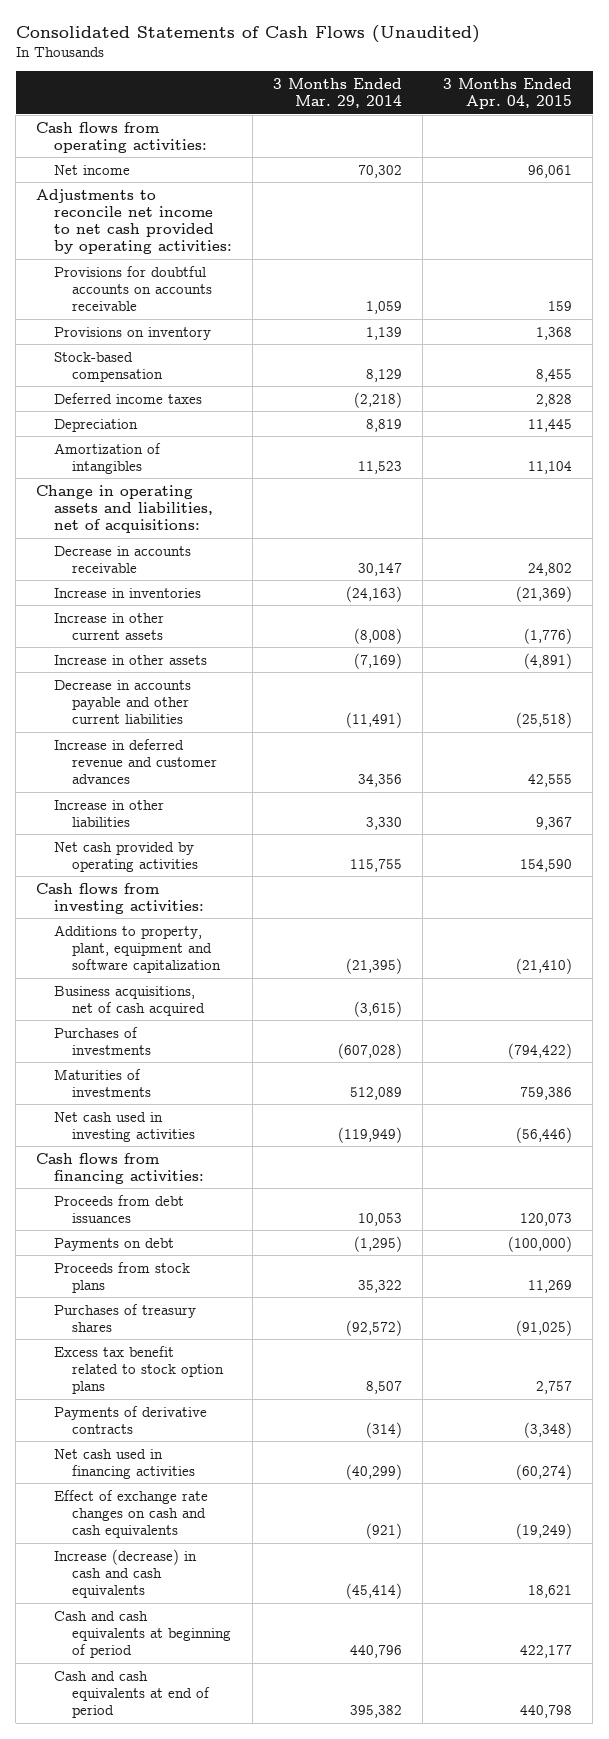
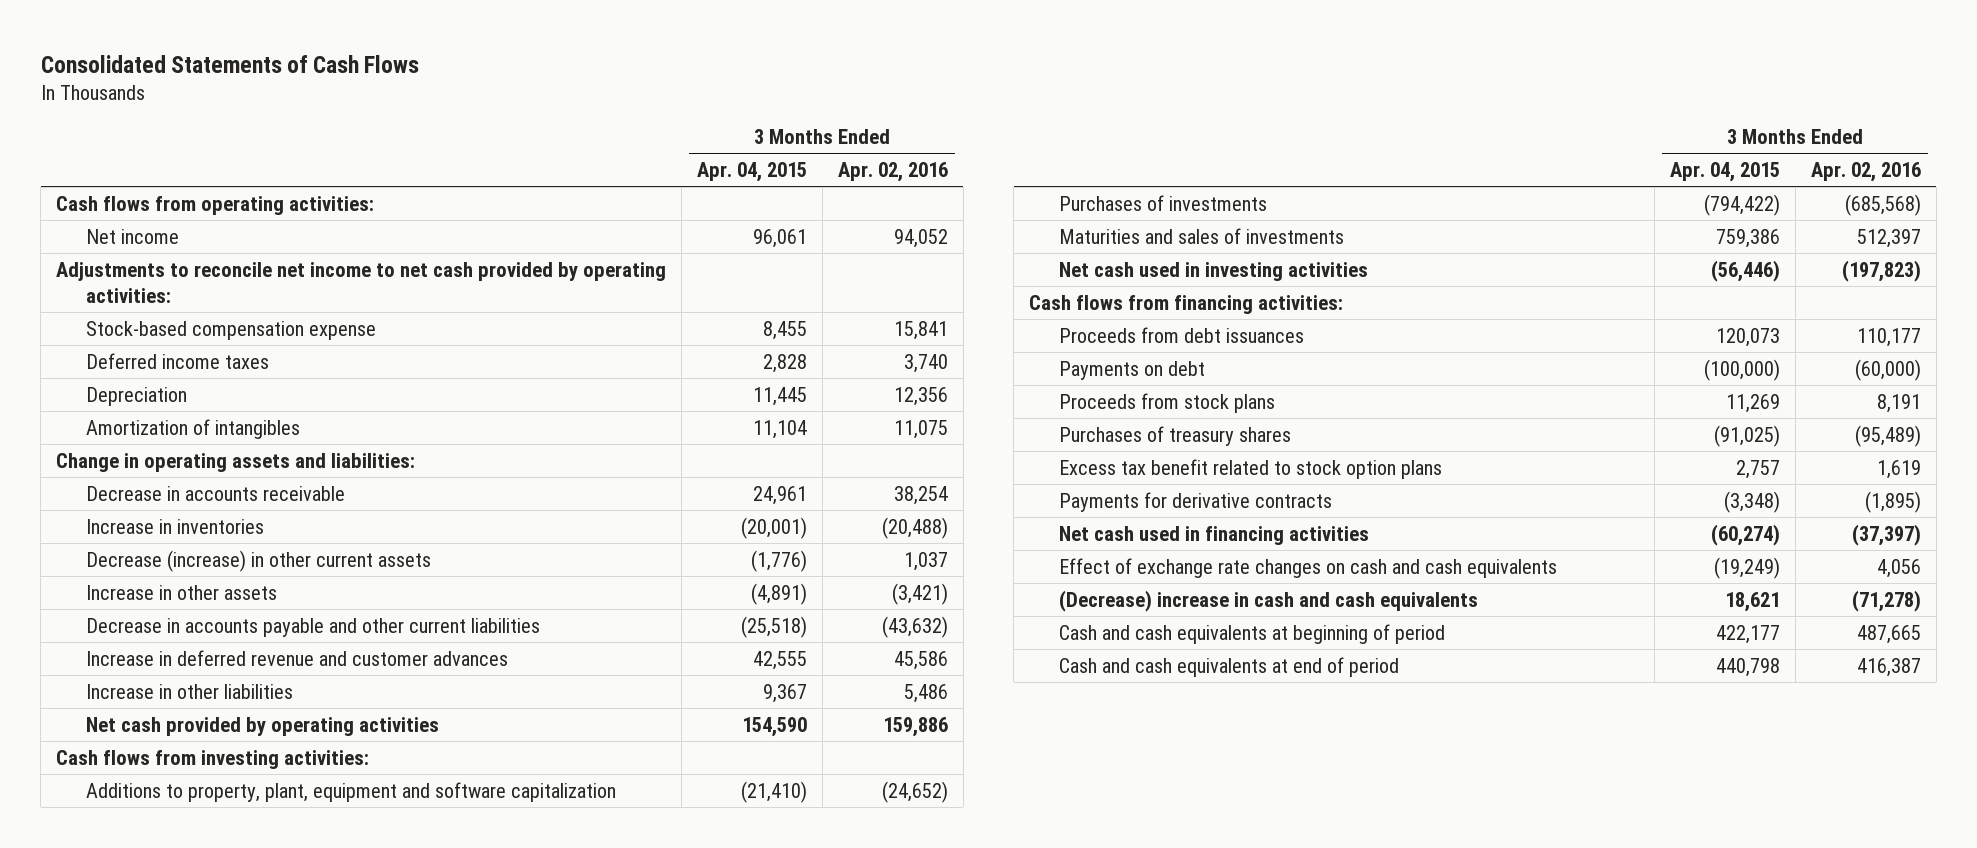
[15,24,480,43] Consolidated Statements of Cash Flows (Unaudited) -> [40,54,419,73] Consolidated Statements of Cash Flows
[273,78,403,109] 3 Months Ended Mar. 29, 2014 -> none
none -> [837,162,948,183] Apr. 02, 2016
[53,265,212,311] Provisions for doubtful accounts on accounts receivable -> none
[53,326,211,340] Provisions on inventory -> none
[53,351,163,382] Stock-based compensation -> [85,320,376,340] Stock-based compensation expense
[36,484,213,533] Change in operating assets and liabilities, net of acquisitions: -> [56,452,416,472] Change in operating assets and liabilities:
[528,562,573,576] 24,802 -> [752,485,807,505] 24,961
[516,585,573,602] (21,369) -> [740,516,807,539] (20,001)
[53,612,164,640] Increase in other current assets -> [85,549,431,572] Decrease (increase) in other current assets
[53,985,205,1016] Business acquisitions, net of cash acquired -> none
[53,1068,151,1097] Maturities of investments -> [1058,227,1344,244] Maturities and sales of investments
[53,1405,207,1434] Payments of derivative contracts -> [1058,491,1332,512] Payments for derivative contracts
[53,1548,197,1598] Increase (decrease) in cash and cash equivalents -> [1058,589,1478,612] (Decrease) increase in cash and cash equivalents

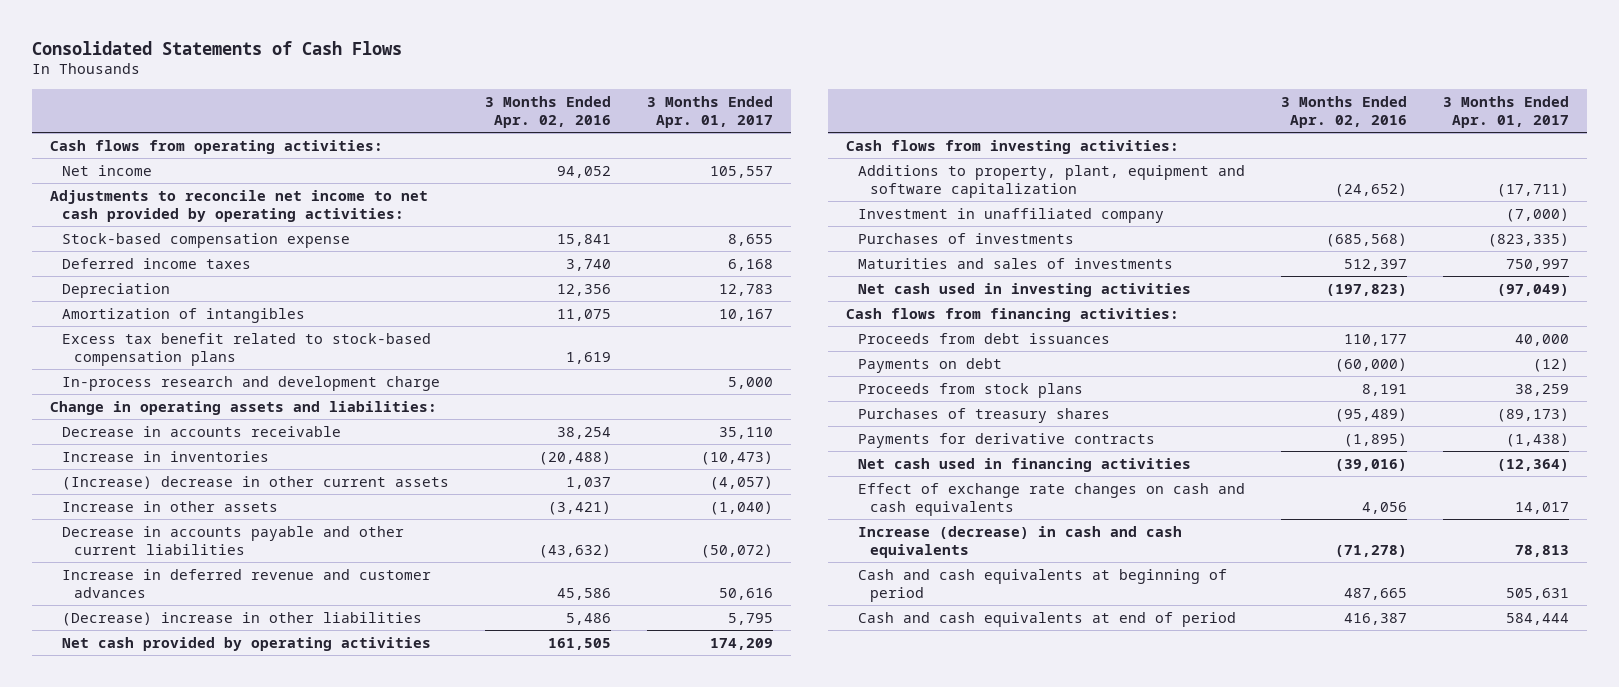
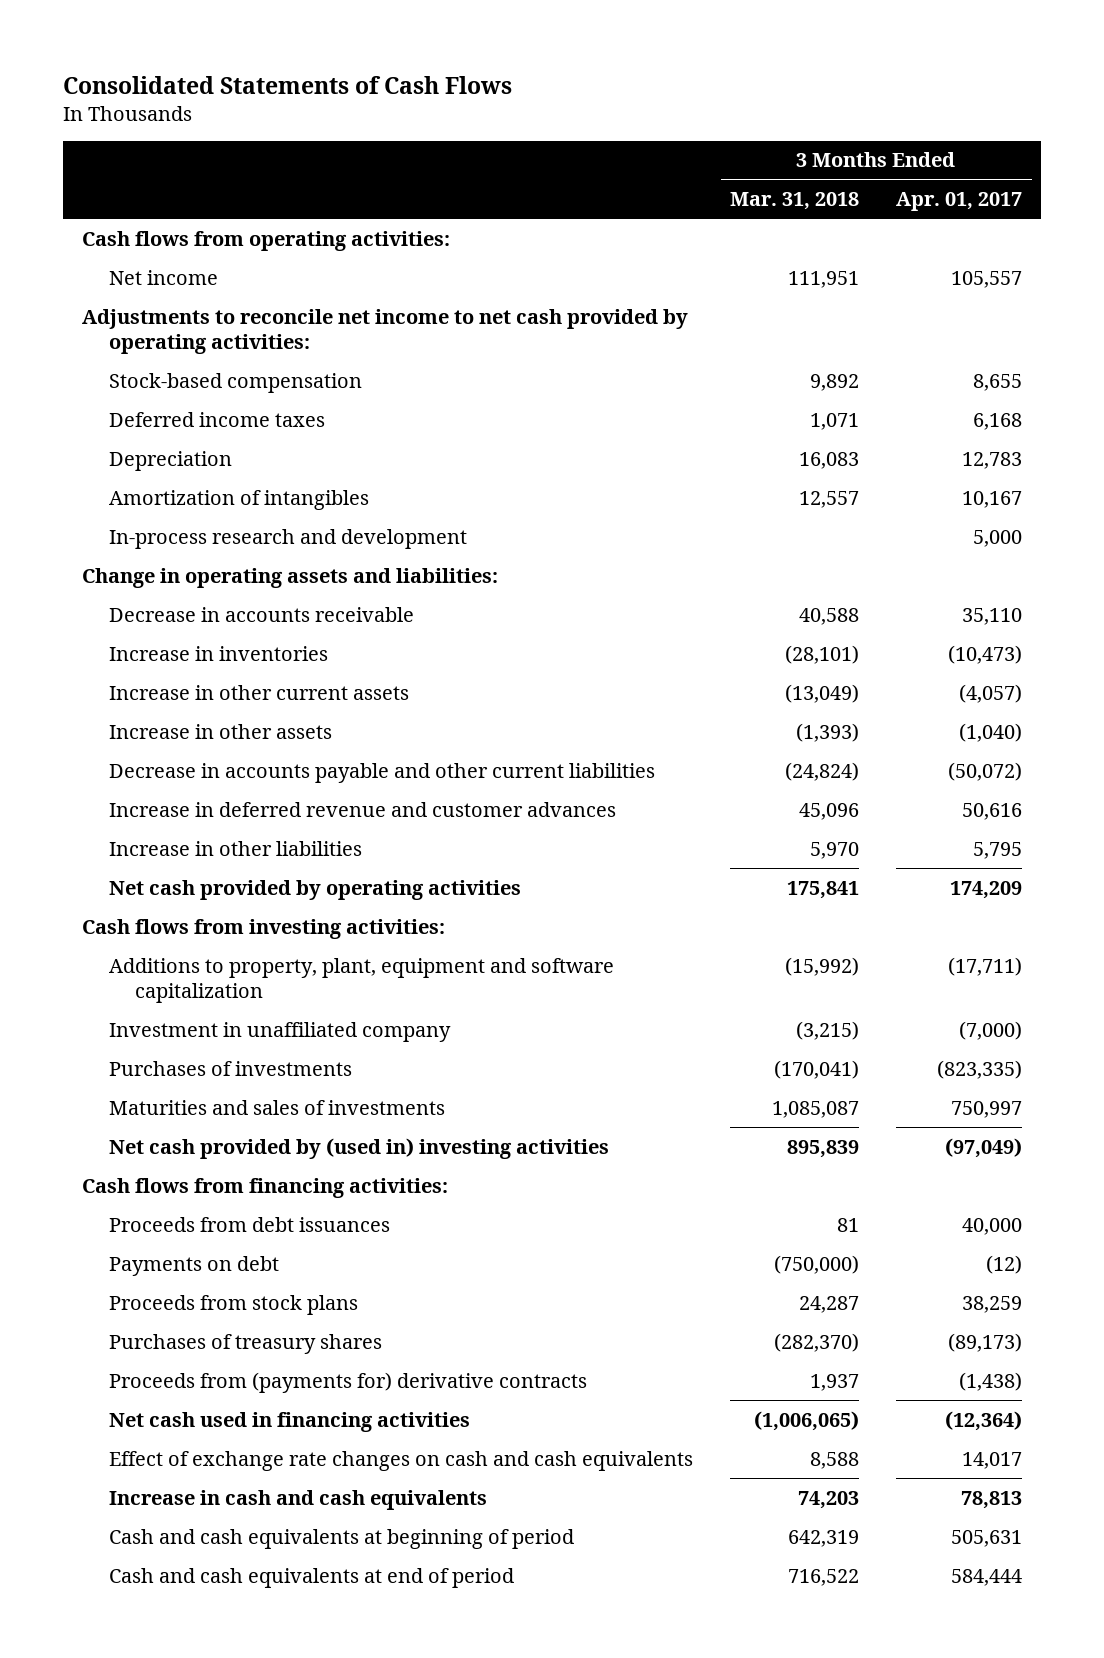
[485,95,612,128] 3 Months Ended Apr. 02, 2016 -> none
none -> [729,192,859,211] Mar. 31, 2018
[61,232,350,248] Stock-based compensation expense -> [108,372,362,393] Stock-based compensation
[61,332,431,366] Excess tax benefit related to stock-based compensation plans -> none
[61,375,440,391] In-process research and development charge -> [108,528,467,549] In-process research and development
[61,475,449,490] (Increase) decrease in other current assets -> [108,684,409,700] Increase in other current assets
[61,611,422,626] (Decrease) increase in other liabilities -> [108,840,362,856] Increase in other liabilities
[858,282,1192,297] Net cash used in investing activities -> [108,1137,609,1159] Net cash provided by (used in) investing activities
[858,432,1156,448] Payments for derivative contracts -> [108,1371,587,1393] Proceeds from (payments for) derivative contracts
[858,525,1183,558] Increase (decrease) in cash and cash equivalents -> [108,1489,487,1510] Increase in cash and cash equivalents

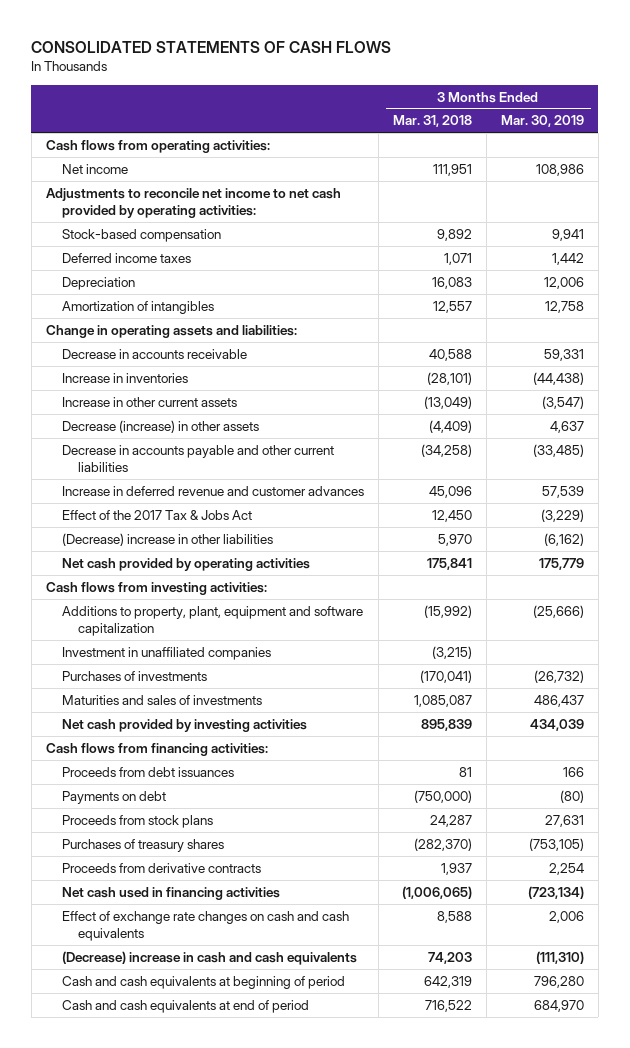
[62,75,512,94] Consolidated Statements of Cash Flows -> [31,40,392,53] CONSOLIDATED STATEMENTS OF CASH FLOWS
[896,192,1023,212] Apr. 01, 2017 -> none
none -> [500,115,584,128] Mar. 30, 2019
[108,528,467,549] In-process research and development -> none
[108,723,332,739] Increase in other assets -> [62,419,260,433] Decrease (increase) in other assets
[795,722,859,742] (1,393) -> [428,419,472,433] (4,409)
[784,761,859,781] (24,824) -> [420,443,472,457] (34,258)
none -> [62,509,253,520] Effect of the 2017 Tax & Jobs Act
[108,840,362,856] Increase in other liabilities -> [62,532,274,546] (Decrease) increase in other liabilities
[108,1021,451,1042] Investment in unaffiliated company -> [62,646,272,660] Investment in unaffiliated companies
[108,1137,609,1159] Net cash provided by (used in) investing activities -> [62,718,308,732] Net cash provided by investing activities
[108,1371,587,1393] Proceeds from (payments for) derivative contracts -> [62,862,262,873] Proceeds from derivative contracts
[108,1489,487,1510] Increase in cash and cash equivalents -> [62,950,358,965] (Decrease) increase in cash and cash equivalents

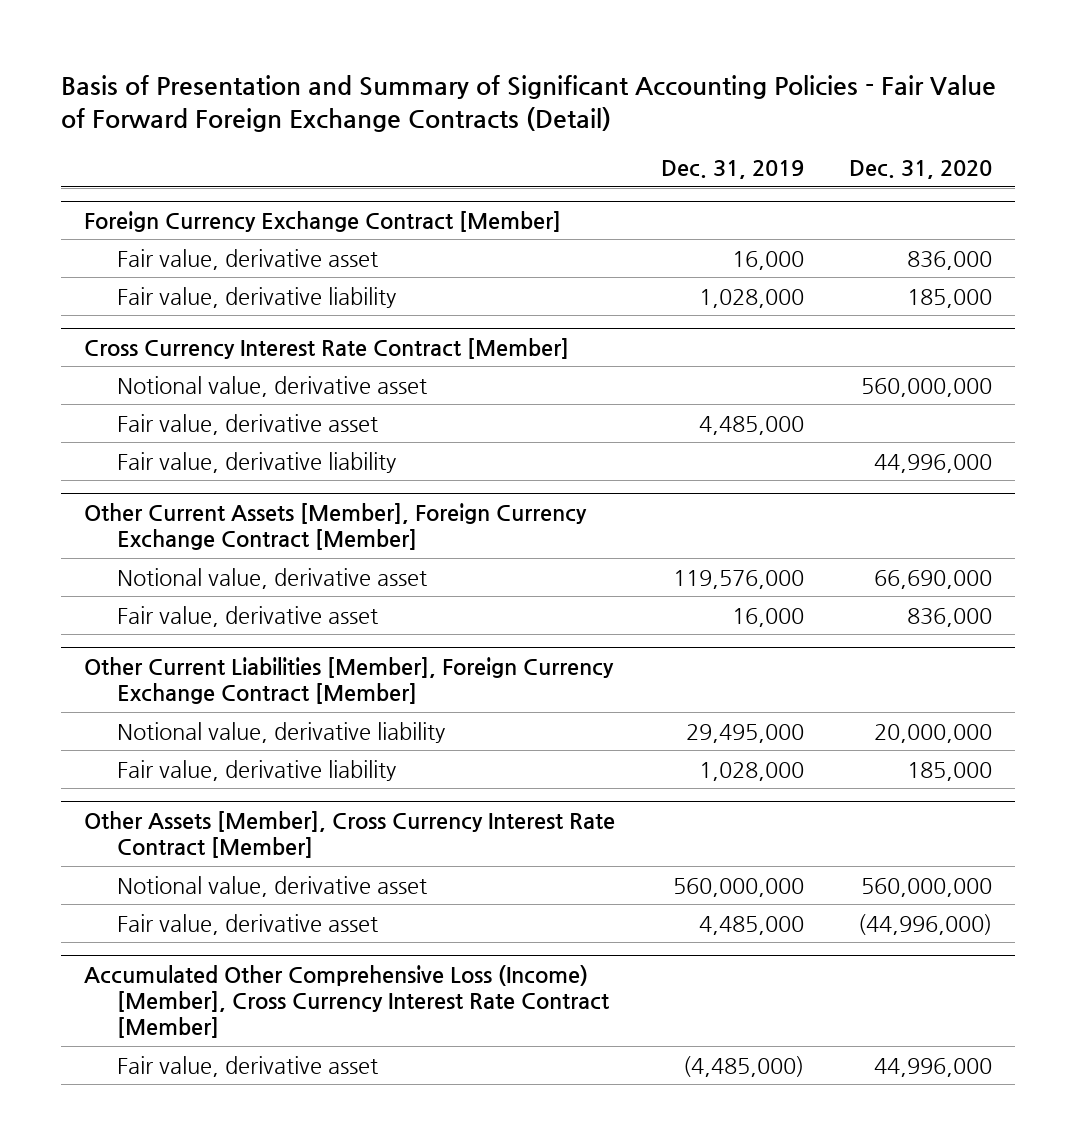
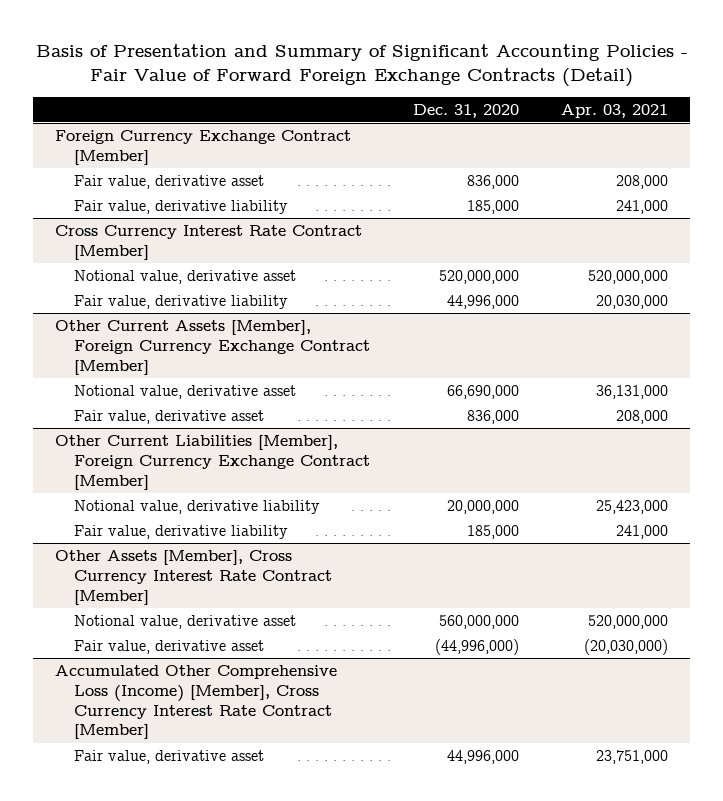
[660,160,804,180] Dec. 31, 2019 -> none
none -> [561,103,669,118] Apr. 03, 2021
[116,413,378,435] Fair value, derivative asset -> none
[861,377,993,397] 560,000,000 -> [438,269,519,284] 520,000,000

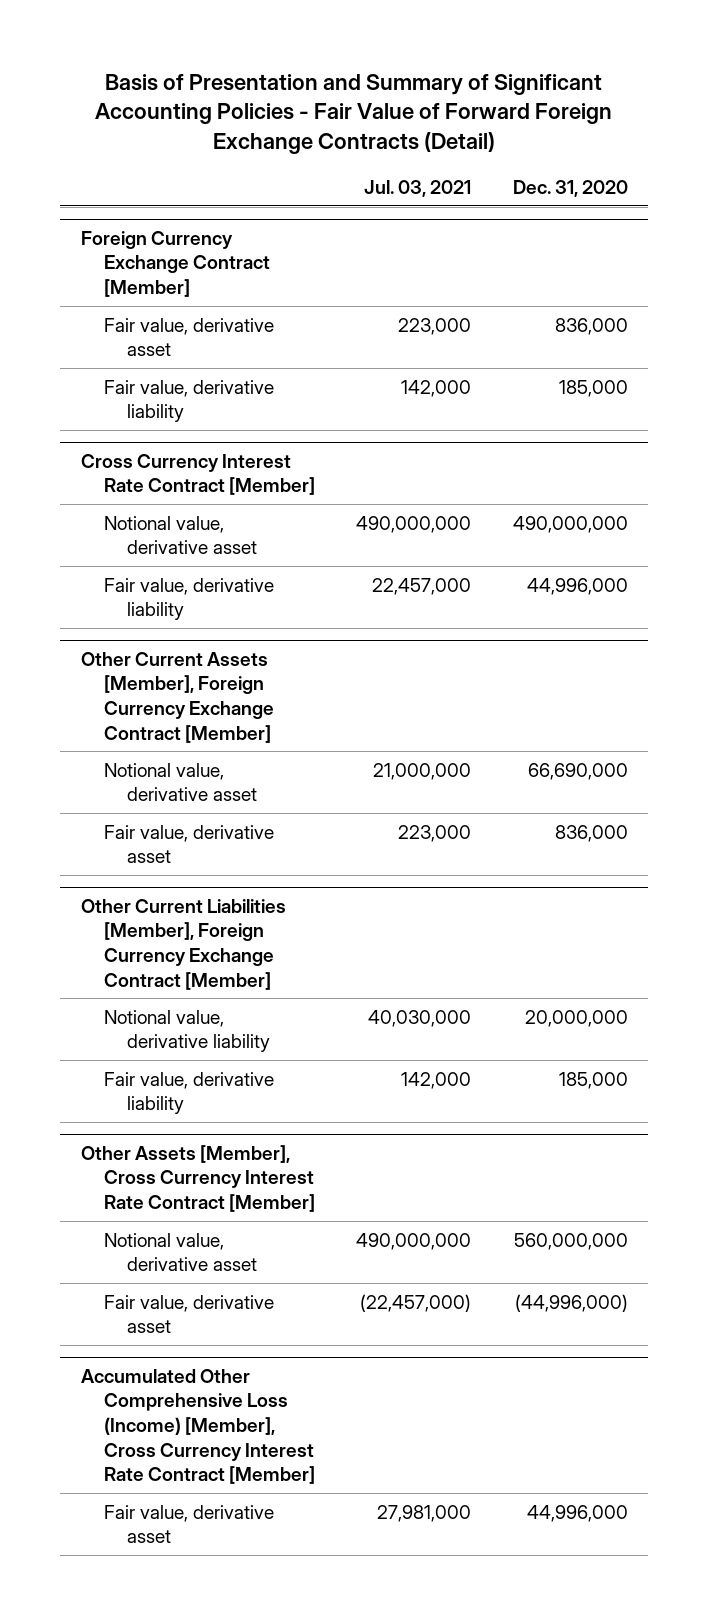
[561,103,669,118] Apr. 03, 2021 -> none
none -> [364,179,472,197] Jul. 03, 2021
[438,269,519,284] 520,000,000 -> [512,515,628,533] 490,000,000

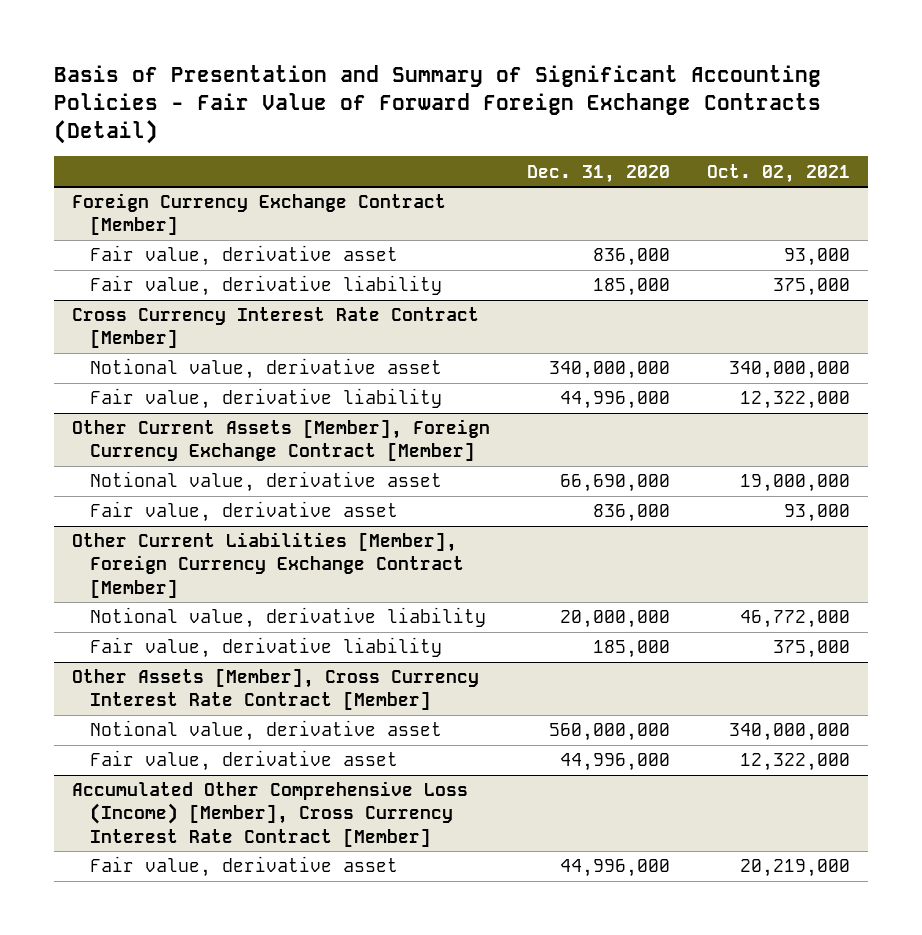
[364,179,472,197] Jul. 03, 2021 -> none
none -> [707,163,851,183] Oct. 02, 2021
[512,515,628,533] 490,000,000 -> [549,361,671,380] 340,000,000
[514,1293,628,1312] (44,996,000) -> [560,753,671,772] 44,996,000

